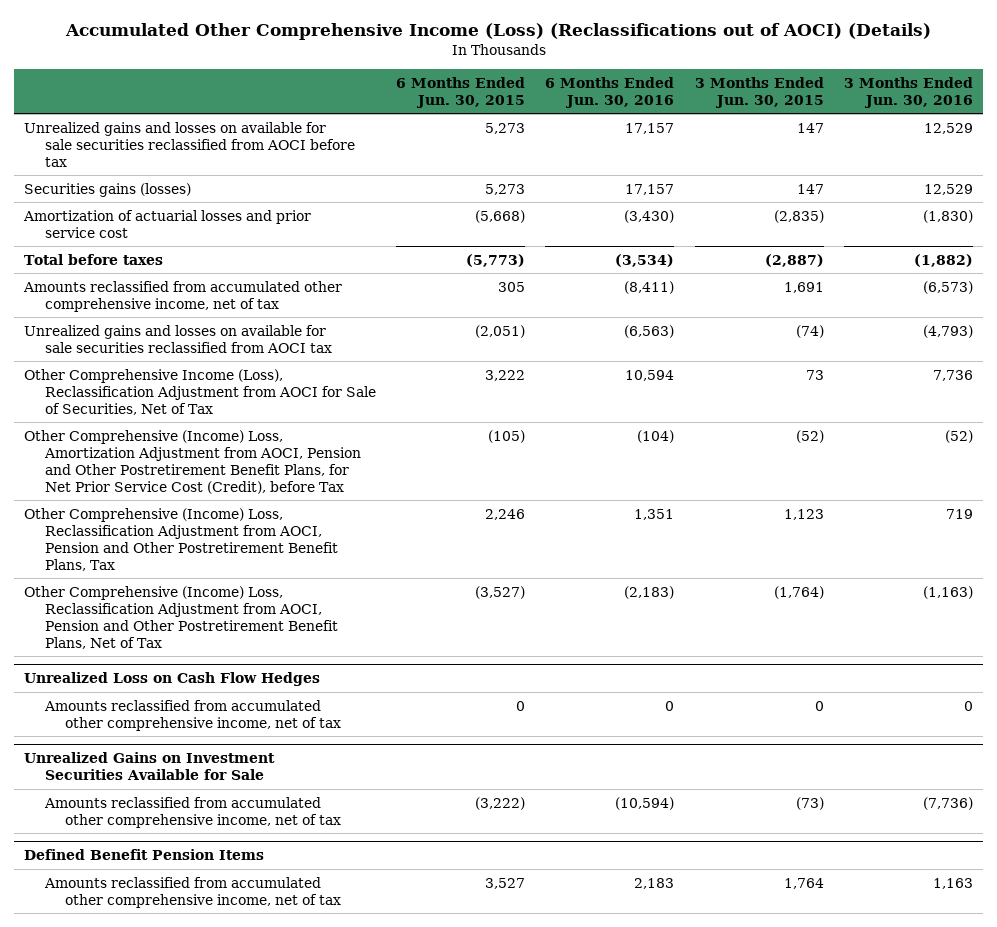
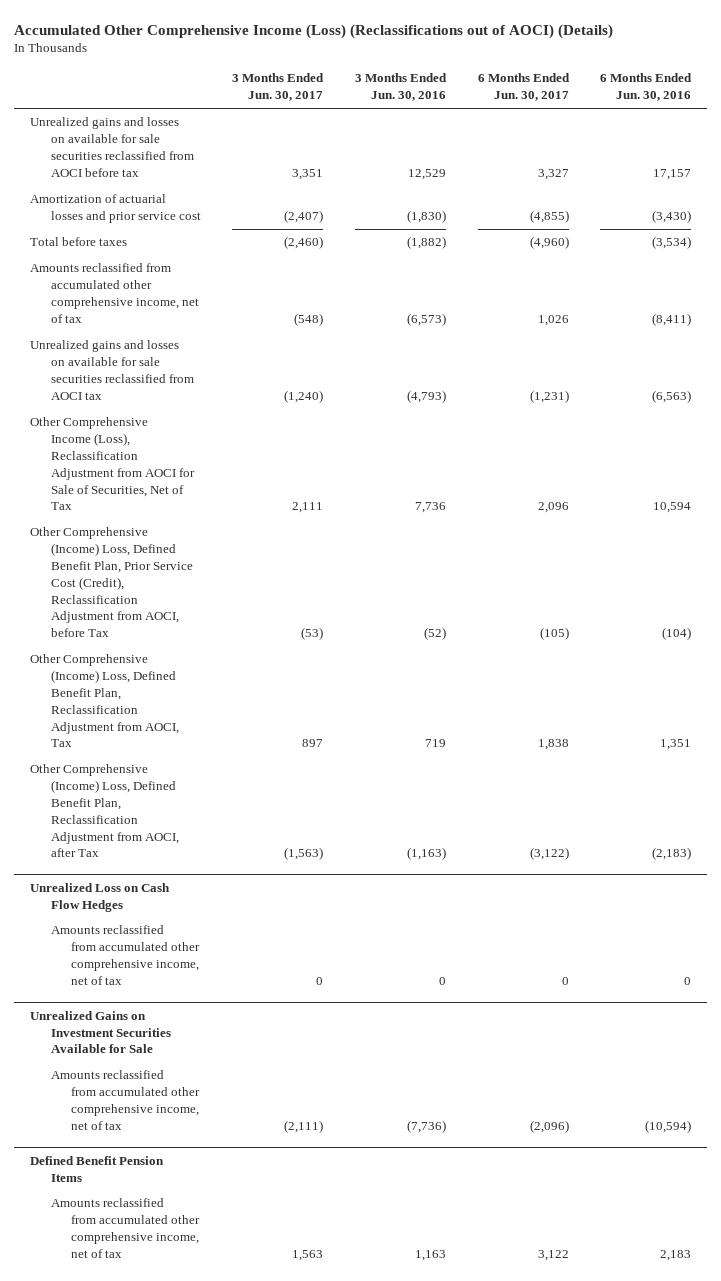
[395,77,525,109] 6 Months Ended Jun. 30, 2015 -> none
[694,77,824,109] 3 Months Ended Jun. 30, 2015 -> none
none -> [232,73,325,102] 3 Months Ended Jun. 30, 2017
none -> [477,73,570,102] 6 Months Ended Jun. 30, 2017
[24,182,192,197] Securities gains (losses) -> none
[24,429,361,494] Other Comprehensive (Income) Loss, Amortization Adjustment from AOCI, Pension and Other Postretirement Benefit Plans, for Net Prior Service Cost (Credit), before Tax -> [30,527,193,638] Other Comprehensive (Income) Loss, Defined Benefit Plan, Prior Service Cost (Credit), Reclassification Adjustment from AOCI, before Tax
[24,507,338,571] Other Comprehensive (Income) Loss, Reclassification Adjustment from AOCI, Pension and Other Postretirement Benefit Plans, Tax -> [30,654,179,748] Other Comprehensive (Income) Loss, Defined Benefit Plan, Reclassification Adjustment from AOCI, Tax
[24,585,338,649] Other Comprehensive (Income) Loss, Reclassification Adjustment from AOCI, Pension and Other Postretirement Benefit Plans, Net of Tax -> [30,764,179,858] Other Comprehensive (Income) Loss, Defined Benefit Plan, Reclassification Adjustment from AOCI, after Tax

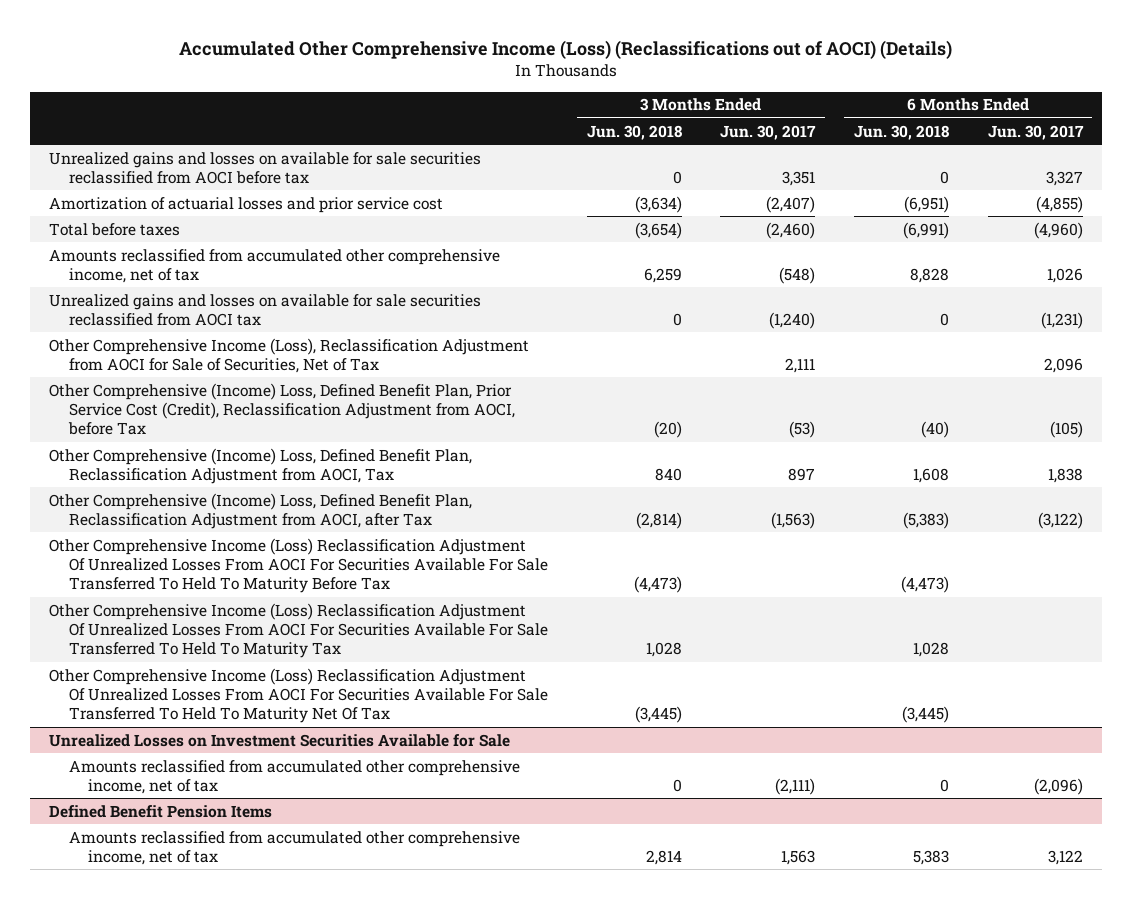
[354,73,447,102] 3 Months Ended Jun. 30, 2016 -> none
[600,73,693,102] 6 Months Ended Jun. 30, 2016 -> none
none -> [586,124,682,140] Jun. 30, 2018
none -> [853,124,949,140] Jun. 30, 2018
[30,882,171,912] Unrealized Loss on Cash Flow Hedges -> none
[50,925,201,985] Amounts reclassified from accumulated other comprehensive income, net of tax -> none
none -> [49,537,548,594] Other Comprehensive Income (Loss) Reclassification Adjustment Of Unrealized Losses From AOCI For Securities Available For Sale Transferred To Held To Maturity Before Tax
none -> [49,602,548,659] Other Comprehensive Income (Loss) Reclassification Adjustment Of Unrealized Losses From AOCI For Securities Available For Sale Transferred To Held To Maturity Tax
none -> [49,667,548,724] Other Comprehensive Income (Loss) Reclassification Adjustment Of Unrealized Losses From AOCI For Securities Available For Sale Transferred To Held To Maturity Net Of Tax
[30,1010,171,1054] Unrealized Gains on Investment Securities Available for Sale -> [49,733,511,747] Unrealized Losses on Investment Securities Available for Sale

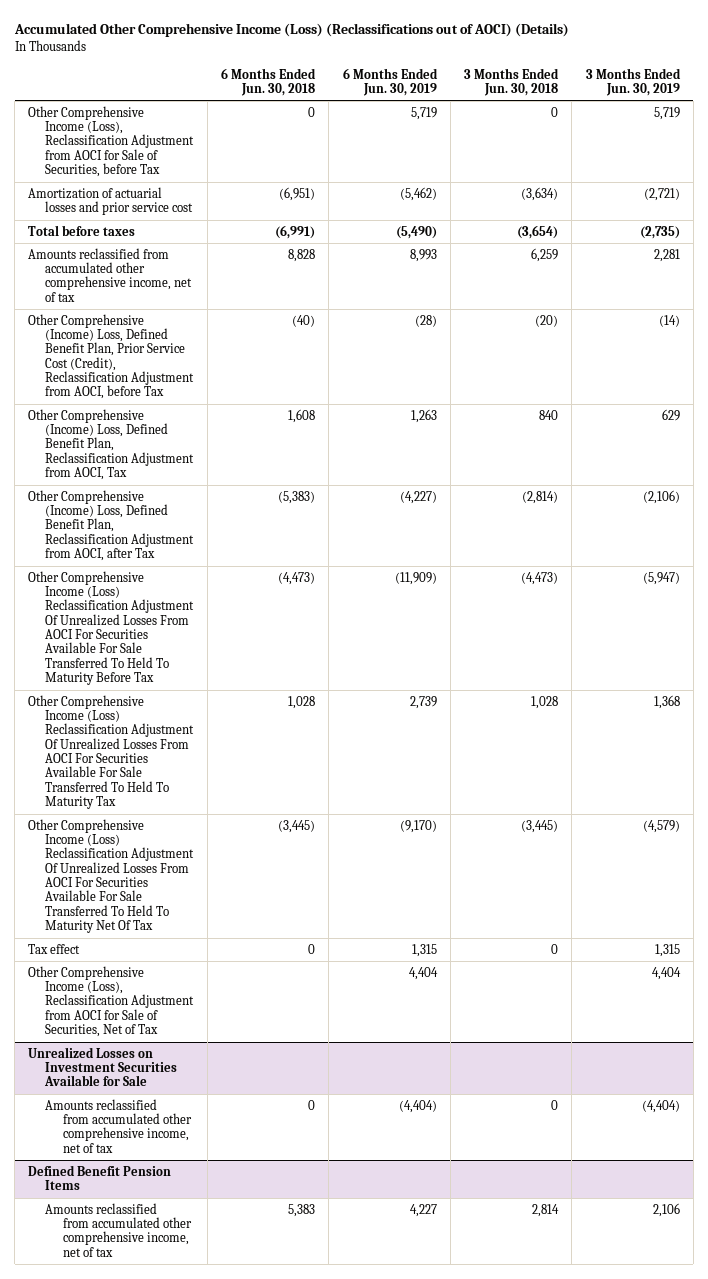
[720,124,817,140] Jun. 30, 2017 -> none
[987,124,1084,140] Jun. 30, 2017 -> none
none -> [342,67,438,97] 6 Months Ended Jun. 30, 2019
none -> [585,67,681,97] 3 Months Ended Jun. 30, 2019
[49,151,482,184] Unrealized gains and losses on available for sale securities reclassified from AOCI before tax -> [28,105,195,178] Other Comprehensive Income (Loss), Reclassification Adjustment from AOCI for Sale of Securities, before Tax
[49,293,482,326] Unrealized gains and losses on available for sale securities reclassified from AOCI tax -> none
none -> [28,943,81,954] Tax effect
[49,337,530,373] Other Comprehensive Income (Loss), Reclassification Adjustment from AOCI for Sale of Securities, Net of Tax -> [28,965,195,1038] Other Comprehensive Income (Loss), Reclassification Adjustment from AOCI for Sale of Securities, Net of Tax

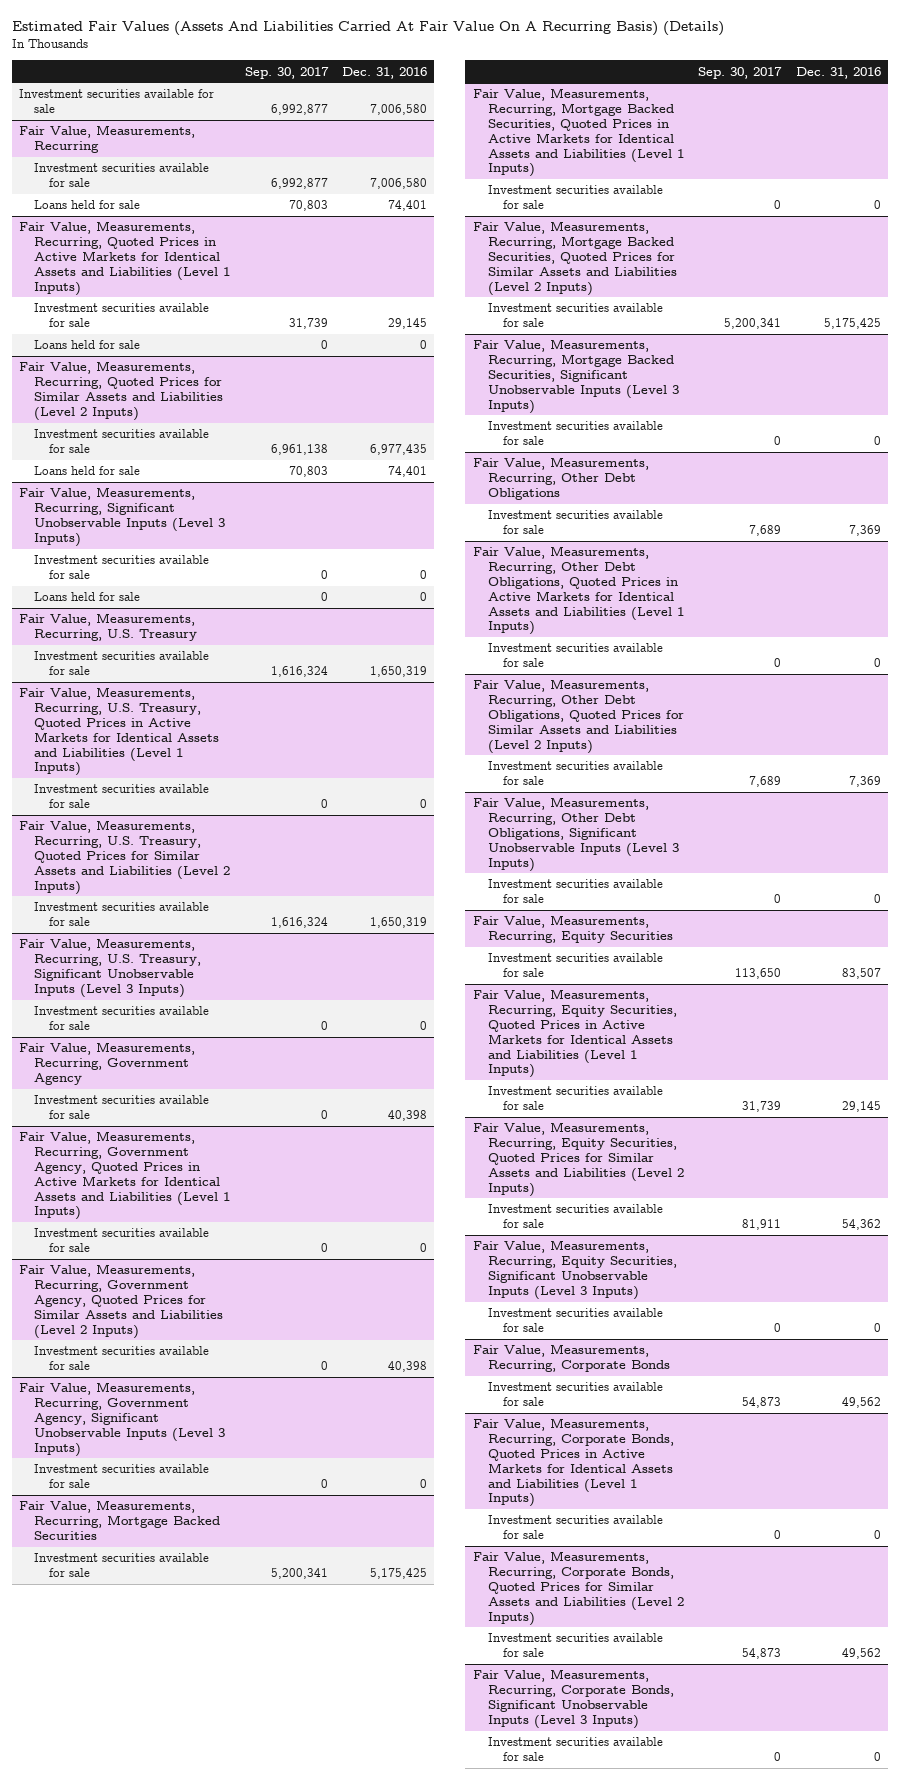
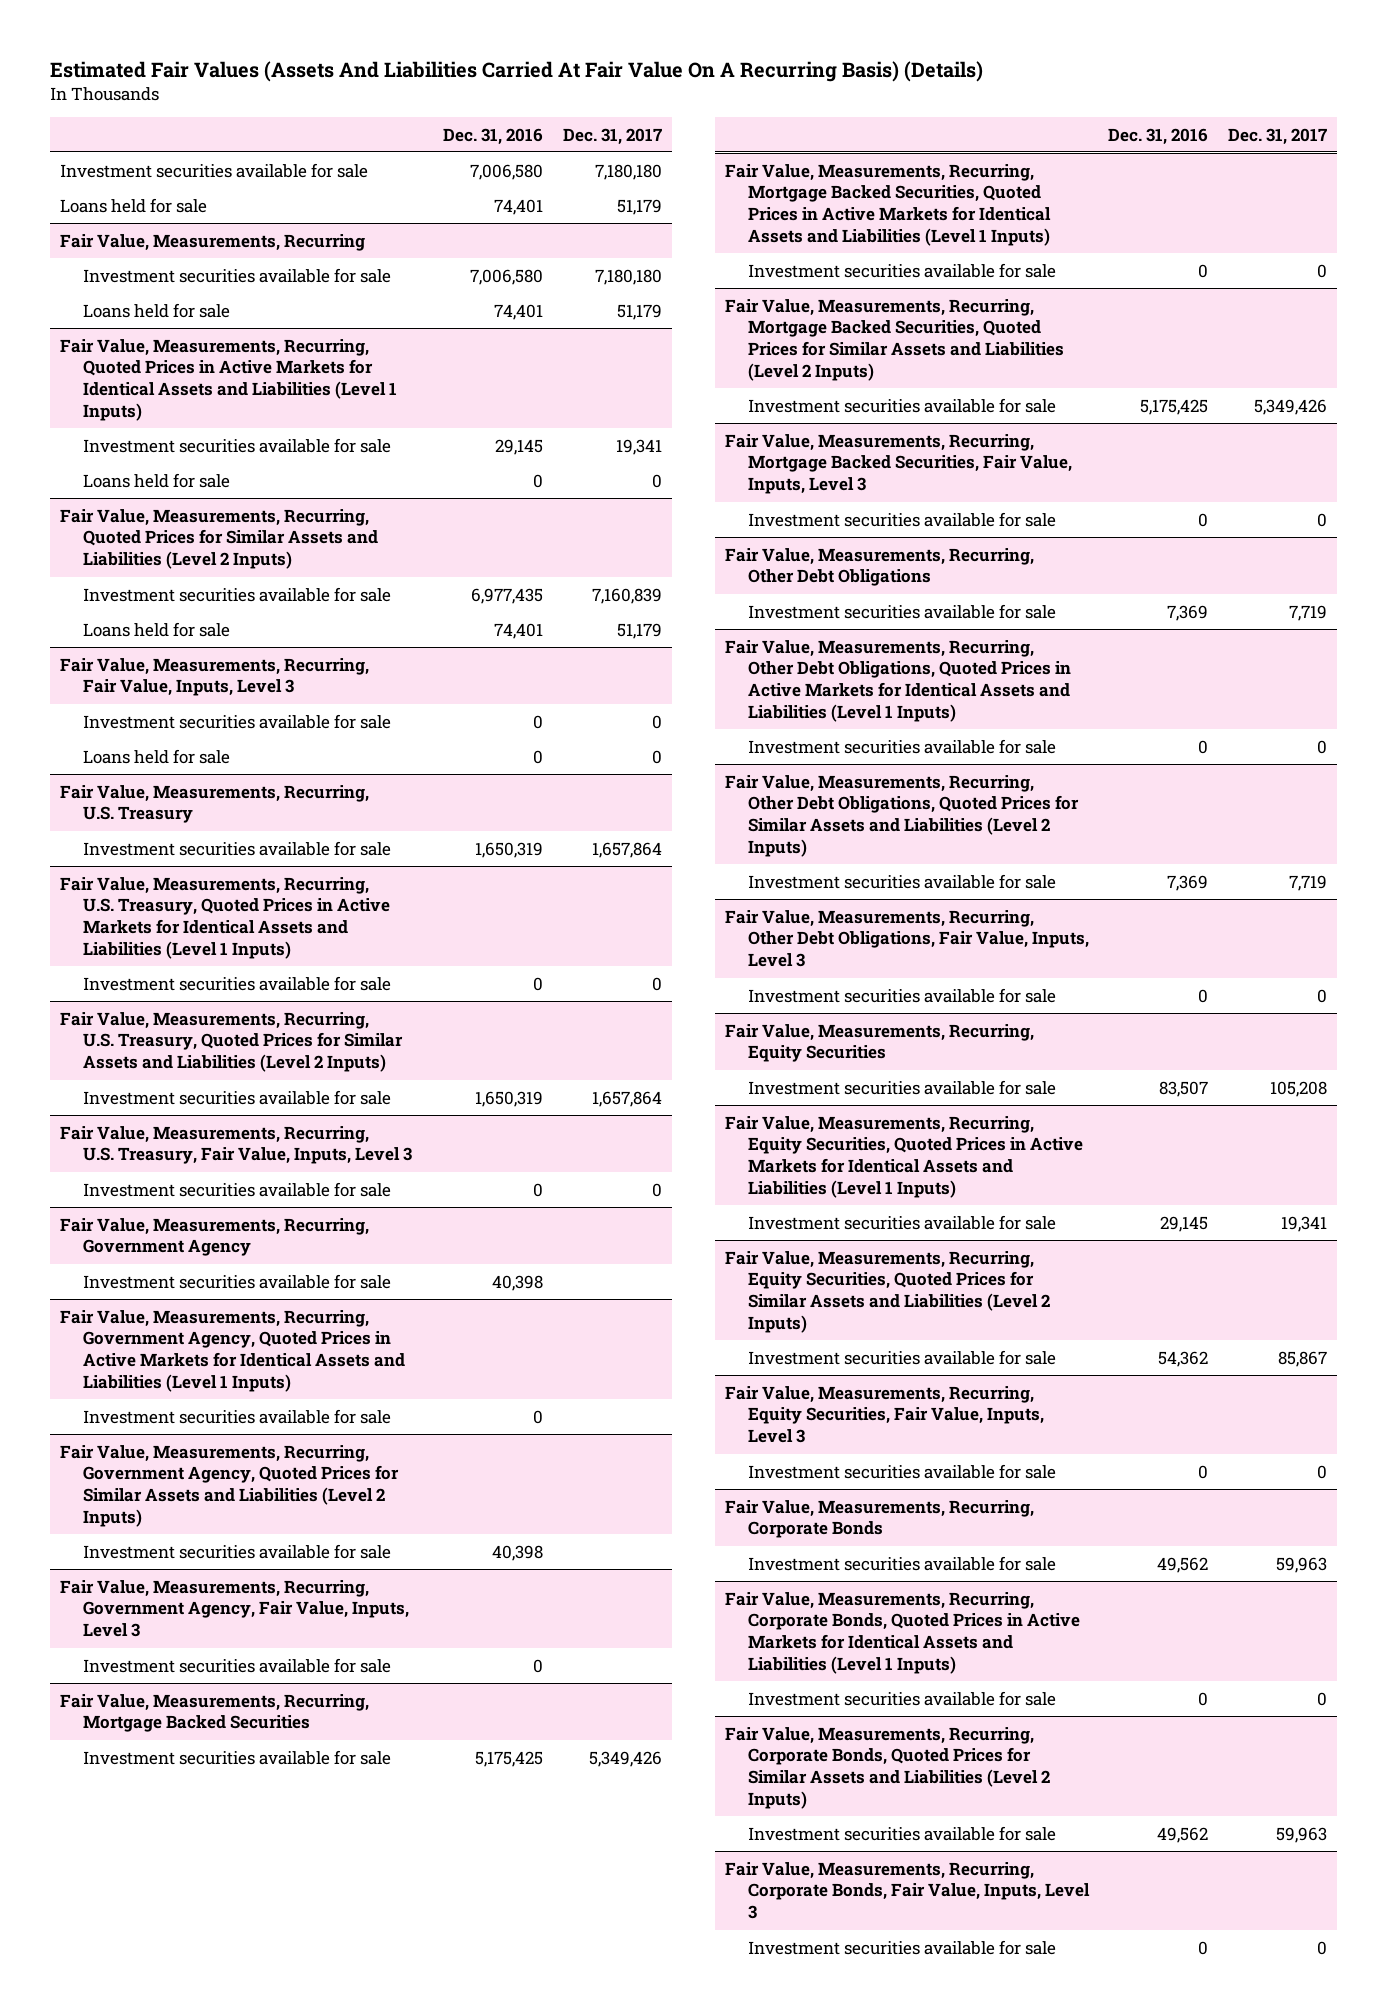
[244,66,329,79] Sep. 30, 2017 -> none
none -> [563,127,663,145] Dec. 31, 2017
none -> [60,197,208,213] Loans held for sale
[19,487,226,547] Fair Value, Measurements, Recurring, Significant Unobservable Inputs (Level 3 Inputs) -> [60,657,370,697] Fair Value, Measurements, Recurring, Fair Value, Inputs, Level 3
[19,938,202,998] Fair Value, Measurements, Recurring, U.S. Treasury, Significant Unobservable Inputs (Level 3 Inputs) -> [60,1125,412,1165] Fair Value, Measurements, Recurring, U.S. Treasury, Fair Value, Inputs, Level 3
[19,1382,226,1457] Fair Value, Measurements, Recurring, Government Agency, Significant Unobservable Inputs (Level 3 Inputs) -> [60,1579,409,1638] Fair Value, Measurements, Recurring, Government Agency, Fair Value, Inputs, Level 3
[472,339,679,414] Fair Value, Measurements, Recurring, Mortgage Backed Securities, Significant Unobservable Inputs (Level 3 Inputs) -> [725,433,1072,495] Fair Value, Measurements, Recurring, Mortgage Backed Securities, Fair Value, Inputs, Level 3
[472,797,679,872] Fair Value, Measurements, Recurring, Other Debt Obligations, Significant Unobservable Inputs (Level 3 Inputs) -> [725,909,1089,968] Fair Value, Measurements, Recurring, Other Debt Obligations, Fair Value, Inputs, Level 3
[472,1240,677,1300] Fair Value, Measurements, Recurring, Equity Securities, Significant Unobservable Inputs (Level 3 Inputs) -> [725,1385,1044,1444] Fair Value, Measurements, Recurring, Equity Securities, Fair Value, Inputs, Level 3
[472,1669,674,1729] Fair Value, Measurements, Recurring, Corporate Bonds, Significant Unobservable Inputs (Level 3 Inputs) -> [725,1861,1090,1920] Fair Value, Measurements, Recurring, Corporate Bonds, Fair Value, Inputs, Level 3

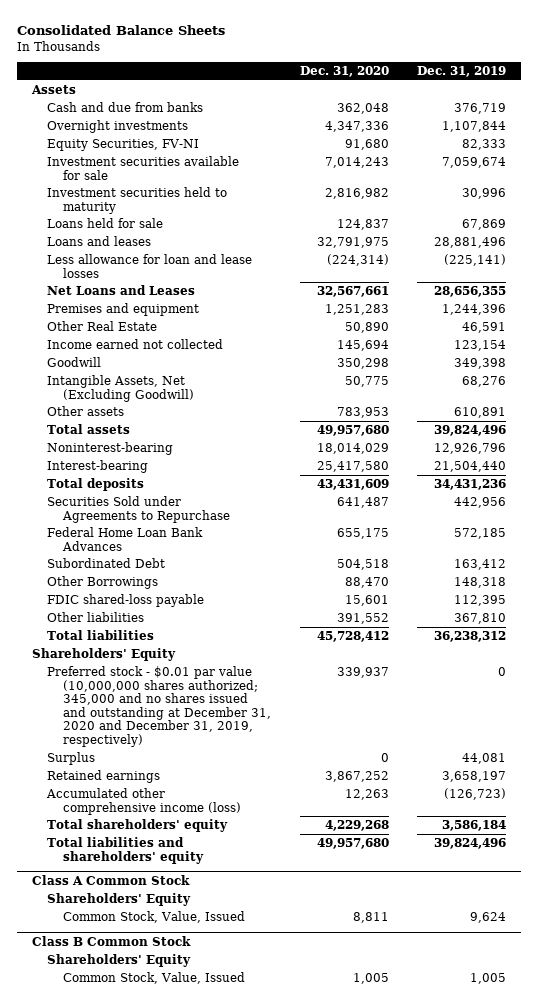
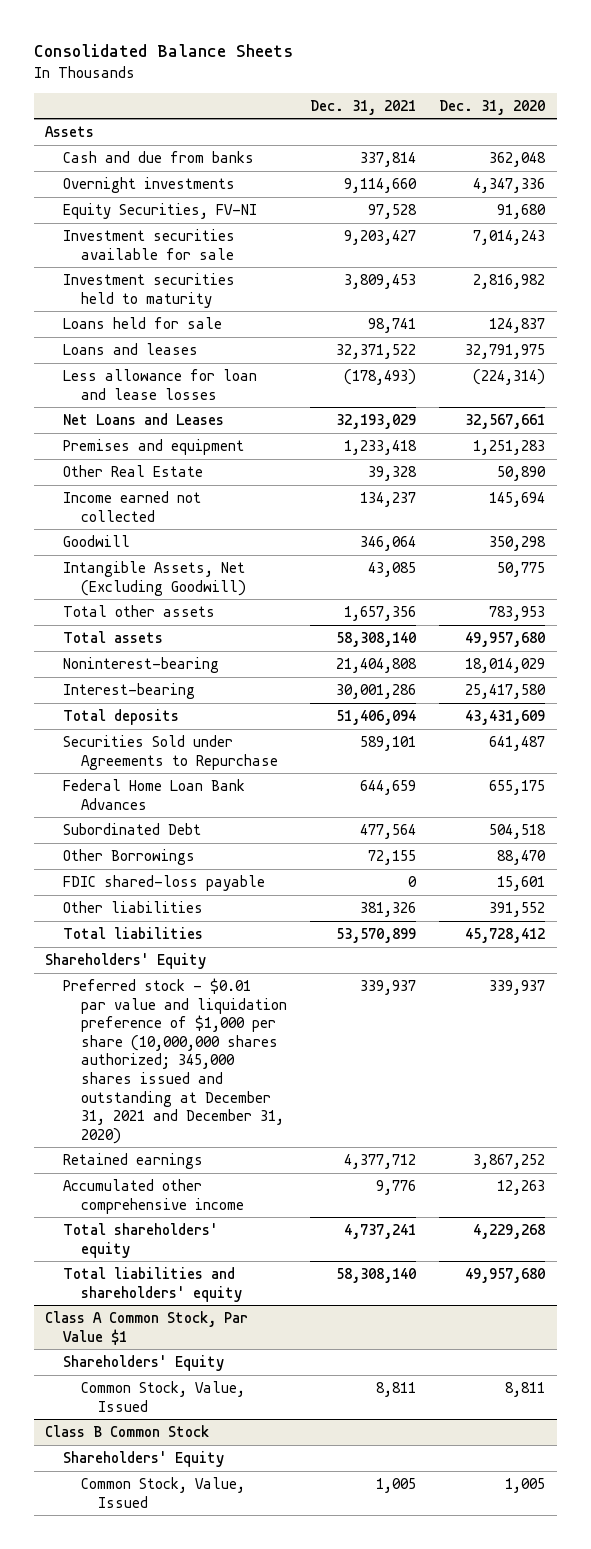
[417,66,507,78] Dec. 31, 2019 -> none
none -> [310,99,417,115] Dec. 31, 2021
[47,406,125,417] Other assets -> [63,605,216,618] Total other assets
[47,752,96,766] Surplus -> none
[47,666,272,748] Preferred stock - $0.01 par value (10,000,000 shares authorized; 345,000 and no shares issued and outstanding at December 31, 2020 and December 31, 2019, respectively) -> [63,978,287,1144] Preferred stock - $0.01 par value and liquidation preference of $1,000 per share (10,000,000 shares authorized; 345,000 shares issued and outstanding at December 31, 2021 and December 31, 2020)
[46,788,242,815] Accumulated other comprehensive income (loss) -> [63,1179,244,1214] Accumulated other comprehensive income
[31,874,190,885] Class A Common Stock -> [45,1311,249,1345] Class A Common Stock, Par Value $1

